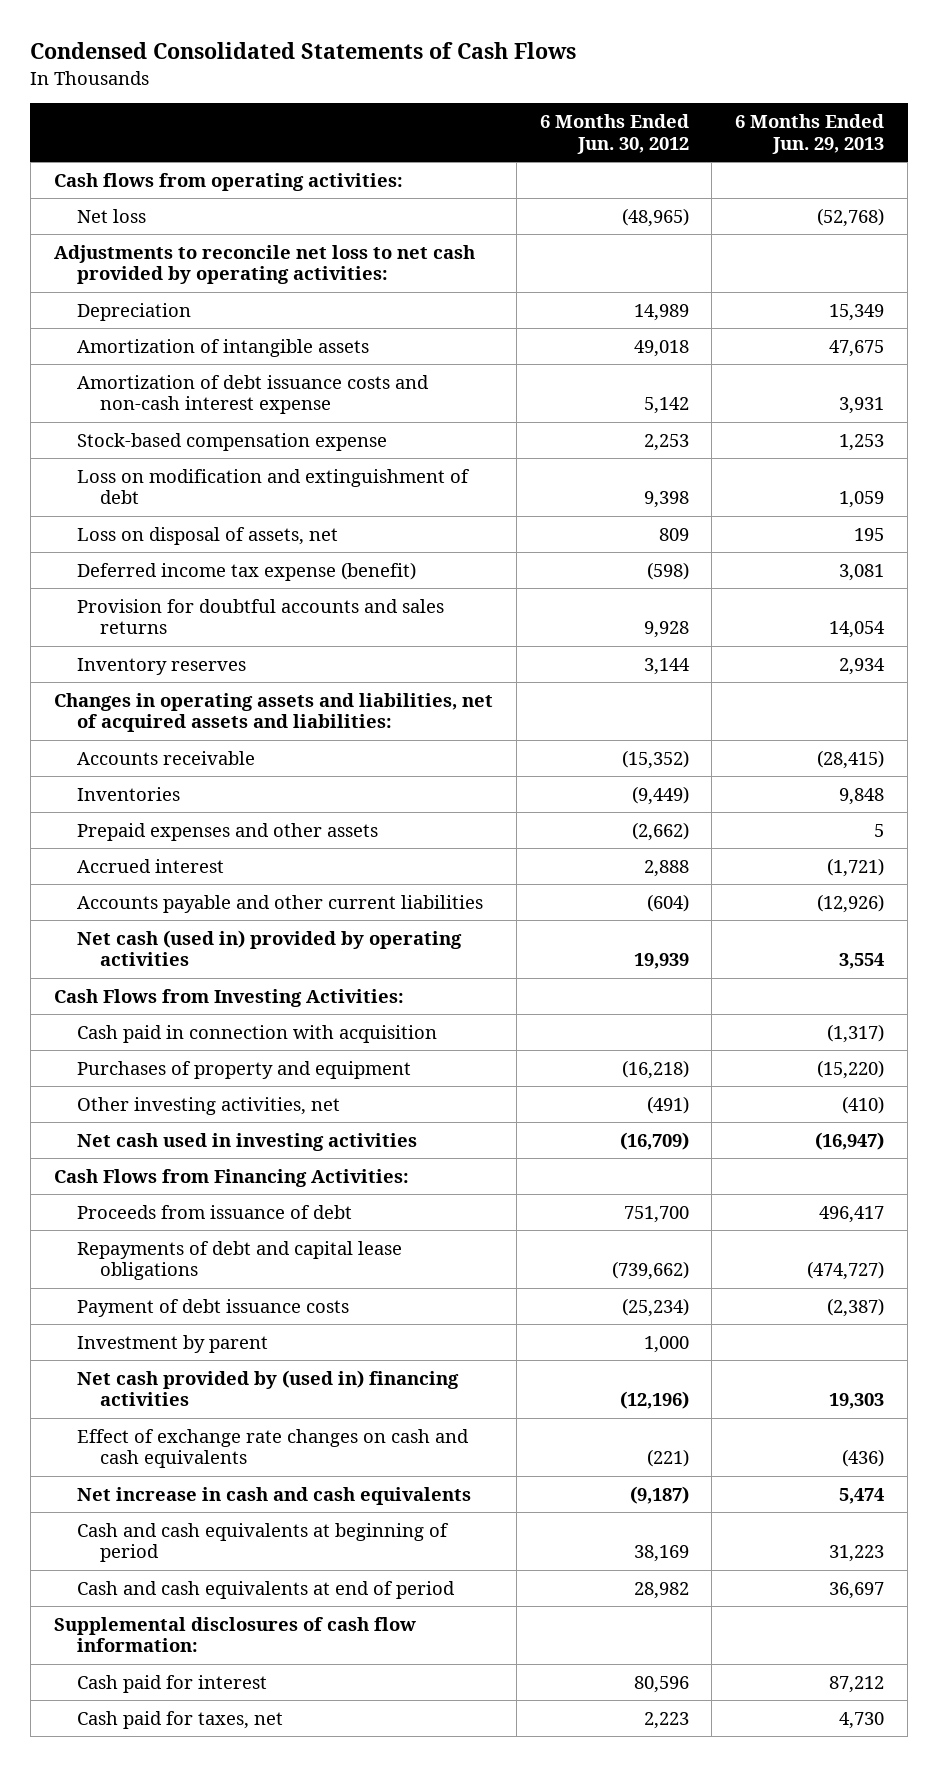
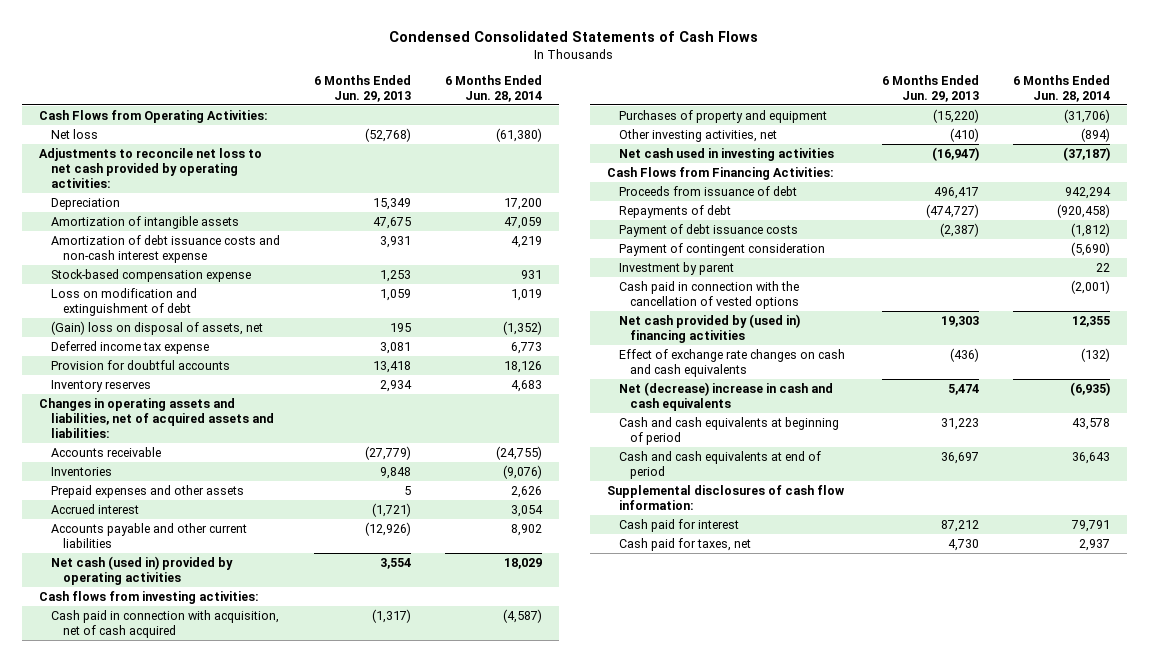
[539,114,689,154] 6 Months Ended Jun. 30, 2012 -> none
none -> [444,74,542,102] 6 Months Ended Jun. 28, 2014
[53,172,403,191] Cash flows from operating activities: -> [39,109,269,123] Cash Flows from Operating Activities:
[76,526,338,545] Loss on disposal of assets, net -> [50,320,263,335] (Gain) loss on disposal of assets, net
[76,561,416,581] Deferred income tax expense (benefit) -> [50,340,209,354] Deferred income tax expense
[76,598,444,635] Provision for doubtful accounts and sales returns -> [50,359,230,370] Provision for doubtful accounts
[829,621,886,639] 14,054 -> [372,360,411,373] 13,418
[817,749,885,769] (28,415) -> [364,445,411,460] (27,779)
[53,988,404,1007] Cash Flows from Investing Activities: -> [39,590,260,604] Cash flows from investing activities:
[76,1024,437,1043] Cash paid in connection with acquisition -> [50,609,279,638] Cash paid in connection with acquisition, net of cash acquired
[76,1240,402,1281] Repayments of debt and capital lease obligations -> [618,204,731,218] Repayments of debt
none -> [618,242,825,256] Payment of contingent consideration
none -> [618,280,800,309] Cash paid in connection with the cancellation of vested options
[76,1486,471,1505] Net increase in cash and cash equivalents -> [618,381,833,411] Net (decrease) increase in cash and cash equivalents

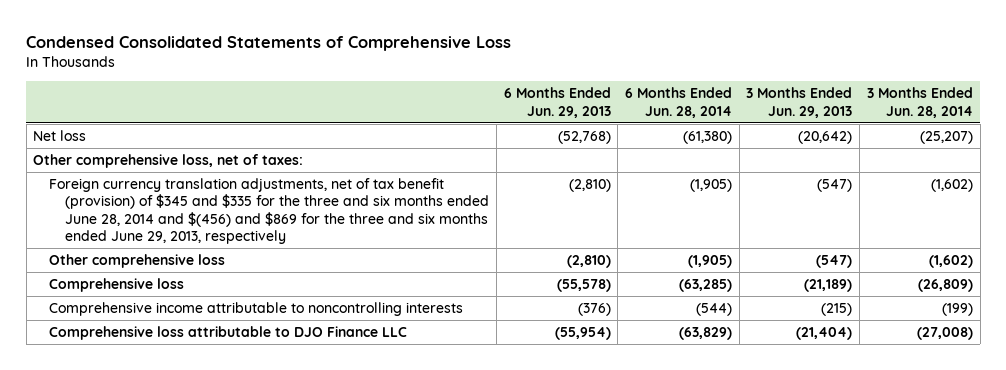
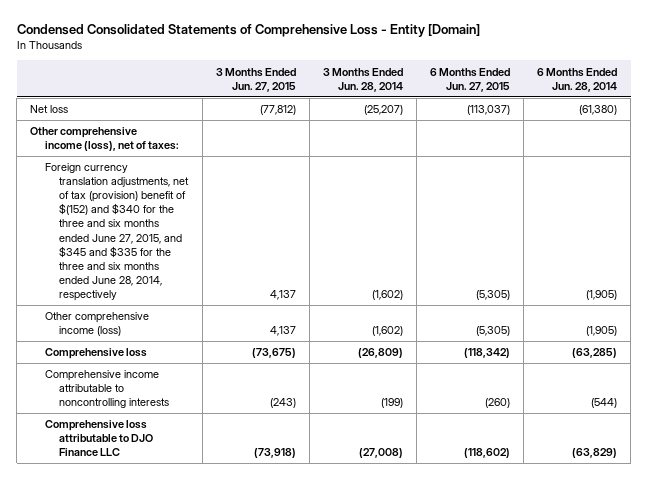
[26,36,512,52] Condensed Consolidated Statements of Comprehensive Loss -> [16,24,480,38] Condensed Consolidated Statements of Comprehensive Loss - Entity [Domain]
[503,87,611,118] 6 Months Ended Jun. 29, 2013 -> none
[746,87,853,118] 3 Months Ended Jun. 29, 2013 -> none
none -> [215,67,296,92] 3 Months Ended Jun. 27, 2015
none -> [429,67,510,92] 6 Months Ended Jun. 27, 2015
[33,153,304,168] Other comprehensive loss, net of taxes: -> [30,127,179,152] Other comprehensive income (loss), net of taxes:
[49,177,490,245] Foreign currency translation adjustments, net of tax benefit (provision) of $345 and $335 for the three and six months ended June 28, 2014 and $(456) and $869 for the three and six months ended June 29, 2013, respectively -> [44,163,190,301] Foreign currency translation adjustments, net of tax (provision) benefit of $(152) and $340 for the three and six months ended June 27, 2015, and $345 and $335 for the three and six months ended June 28, 2014, respectively
[49,253,226,268] Other comprehensive loss -> [44,312,149,337] Other comprehensive income (loss)

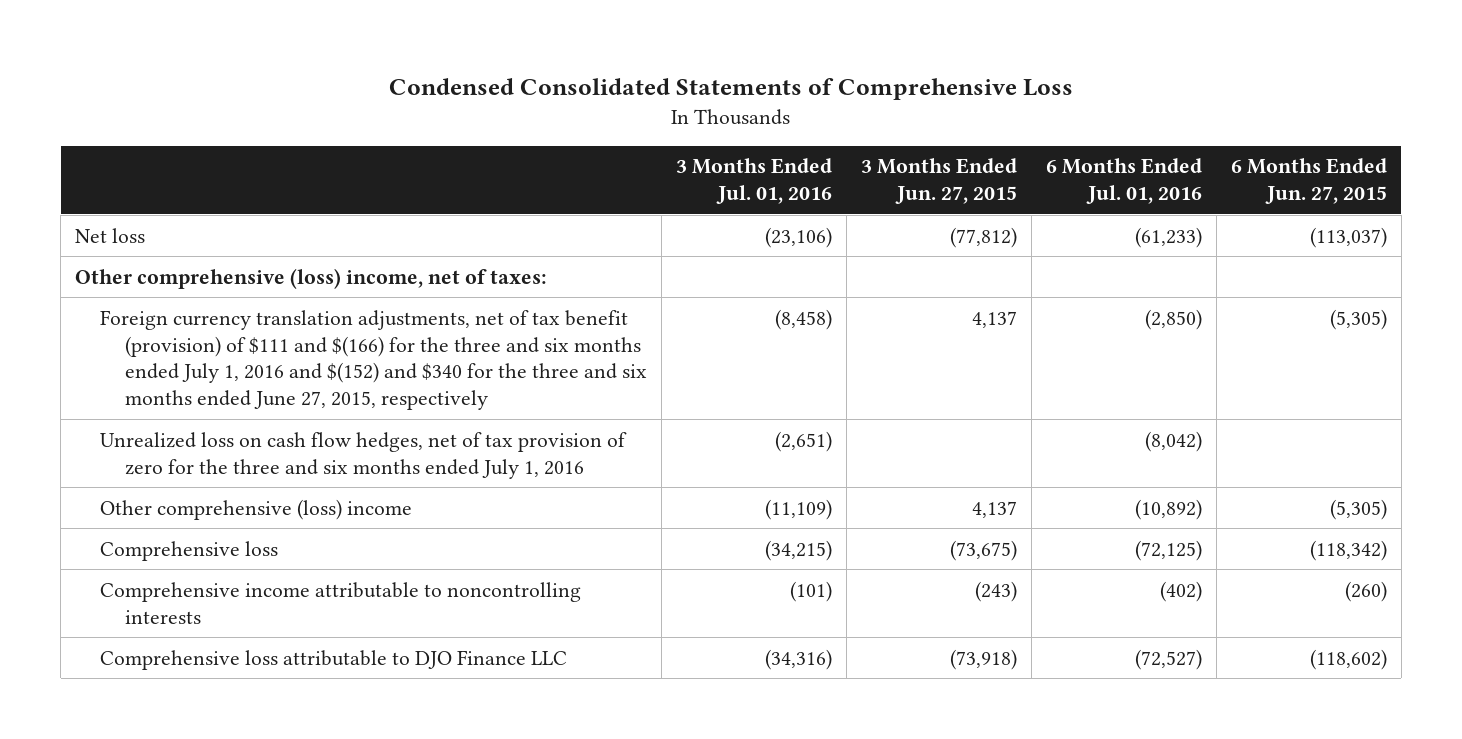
[16,24,480,38] Condensed Consolidated Statements of Comprehensive Loss - Entity [Domain] -> [389,77,1074,100] Condensed Consolidated Statements of Comprehensive Loss
[322,67,403,92] 3 Months Ended Jun. 28, 2014 -> none
[537,67,618,92] 6 Months Ended Jun. 28, 2014 -> none
none -> [675,158,832,205] 3 Months Ended Jul. 01, 2016
none -> [1045,158,1202,205] 6 Months Ended Jul. 01, 2016
[30,127,179,152] Other comprehensive income (loss), net of taxes: -> [75,267,548,289] Other comprehensive (loss) income, net of taxes:
[44,163,190,301] Foreign currency translation adjustments, net of tax (provision) benefit of $(152) and $340 for the three and six months ended June 27, 2015, and $345 and $335 for the three and six months ended June 28, 2014, respectively -> [100,309,647,411] Foreign currency translation adjustments, net of tax benefit (provision) of $111 and $(166) for the three and six months ended July 1, 2016 and $(152) and $340 for the three and six months ended June 27, 2015, respectively
none -> [100,431,628,479] Unrealized loss on cash flow hedges, net of tax provision of zero for the three and six months ended July 1, 2016
[44,312,149,337] Other comprehensive income (loss) -> [100,498,413,520] Other comprehensive (loss) income

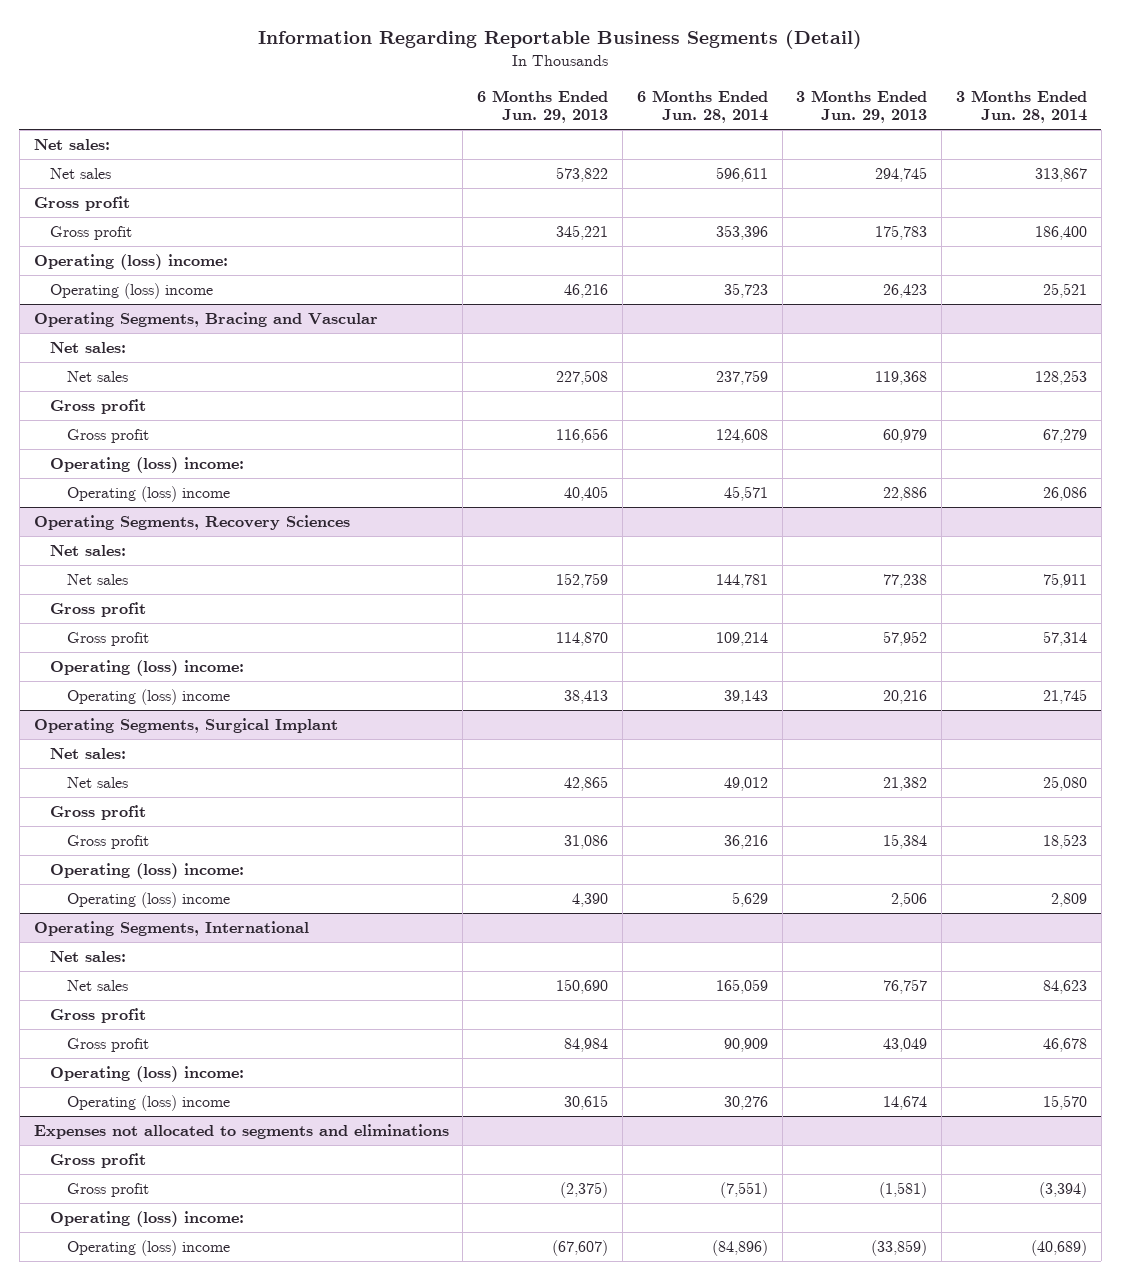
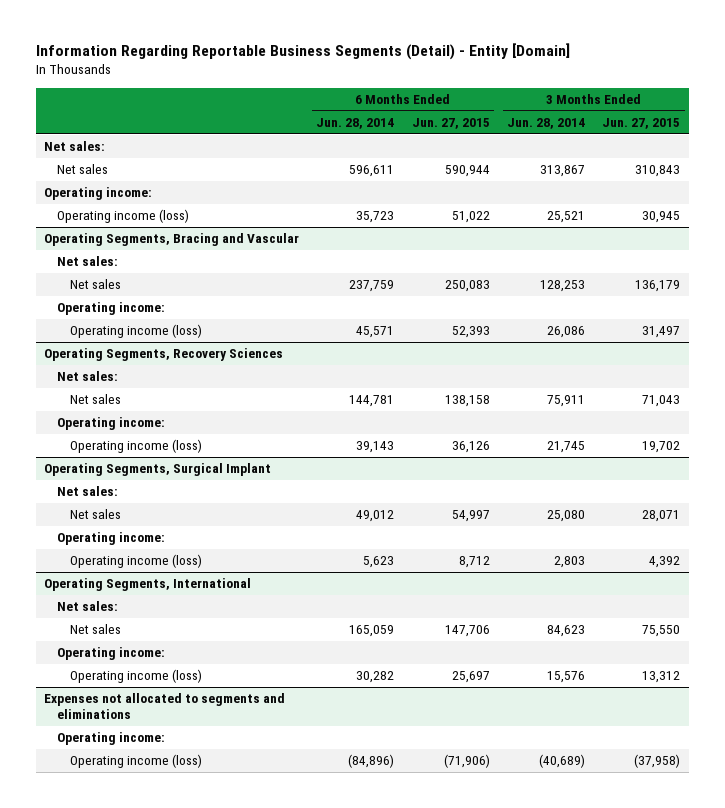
[258,30,863,50] Information Regarding Reportable Business Segments (Detail) -> [35,43,570,61] Information Regarding Reportable Business Segments (Detail) - Entity [Domain]
[477,89,609,123] 6 Months Ended Jun. 29, 2013 -> none
[796,89,928,123] 3 Months Ended Jun. 29, 2013 -> none
none -> [411,117,490,129] Jun. 27, 2015
none -> [602,117,681,129] Jun. 27, 2015
[33,196,130,212] Gross profit -> none
[50,226,133,241] Gross profit -> none
[33,254,228,271] Operating (loss) income: -> [44,187,153,201] Operating income:
[50,283,214,300] Operating (loss) income -> [57,209,190,224] Operating income (loss)
[50,399,147,415] Gross profit -> none
[67,429,150,444] Gross profit -> none
[50,457,245,474] Operating (loss) income: -> [57,302,166,316] Operating income:
[67,486,231,503] Operating (loss) income -> [70,324,203,339] Operating income (loss)
[50,602,147,618] Gross profit -> none
[67,632,150,647] Gross profit -> none
[50,660,245,677] Operating (loss) income: -> [57,417,166,431] Operating income:
[67,689,231,706] Operating (loss) income -> [70,439,203,454] Operating income (loss)
[50,805,147,821] Gross profit -> none
[67,835,150,850] Gross profit -> none
[50,863,245,880] Operating (loss) income: -> [57,532,166,546] Operating income:
[67,892,231,909] Operating (loss) income -> [70,554,203,569] Operating income (loss)
[731,892,768,908] 5,629 -> [363,556,395,569] 5,623
[1051,893,1088,908] 2,809 -> [554,556,586,569] 2,803
[50,1008,147,1024] Gross profit -> none
[67,1038,150,1053] Gross profit -> none
[50,1066,245,1083] Operating (loss) income: -> [57,647,166,661] Operating income:
[67,1095,231,1112] Operating (loss) income -> [70,669,203,684] Operating income (loss)
[723,1096,768,1111] 30,276 -> [356,671,395,684] 30,282
[1043,1095,1088,1111] 15,570 -> [547,671,586,684] 15,576
[50,1153,147,1169] Gross profit -> none
[67,1183,150,1198] Gross profit -> none
[50,1211,245,1228] Operating (loss) income: -> [57,732,166,746] Operating income:
[67,1240,231,1257] Operating (loss) income -> [70,754,203,769] Operating income (loss)

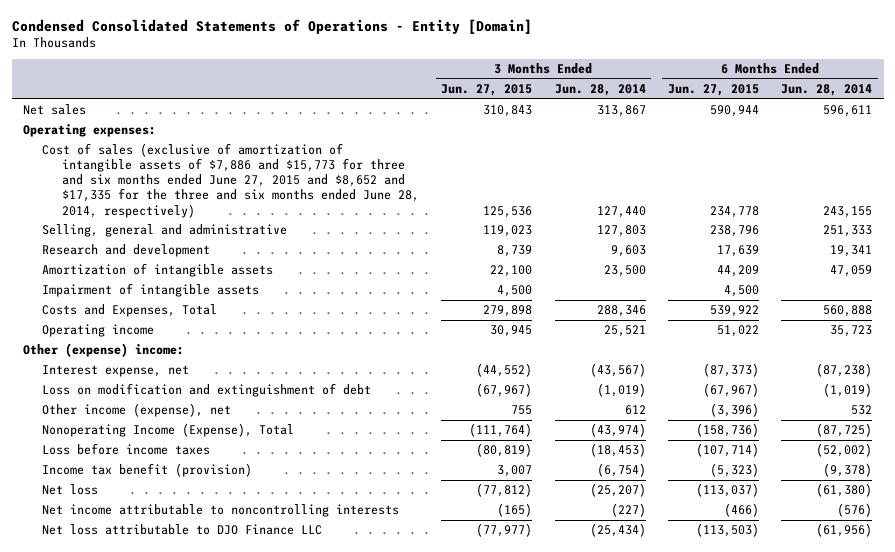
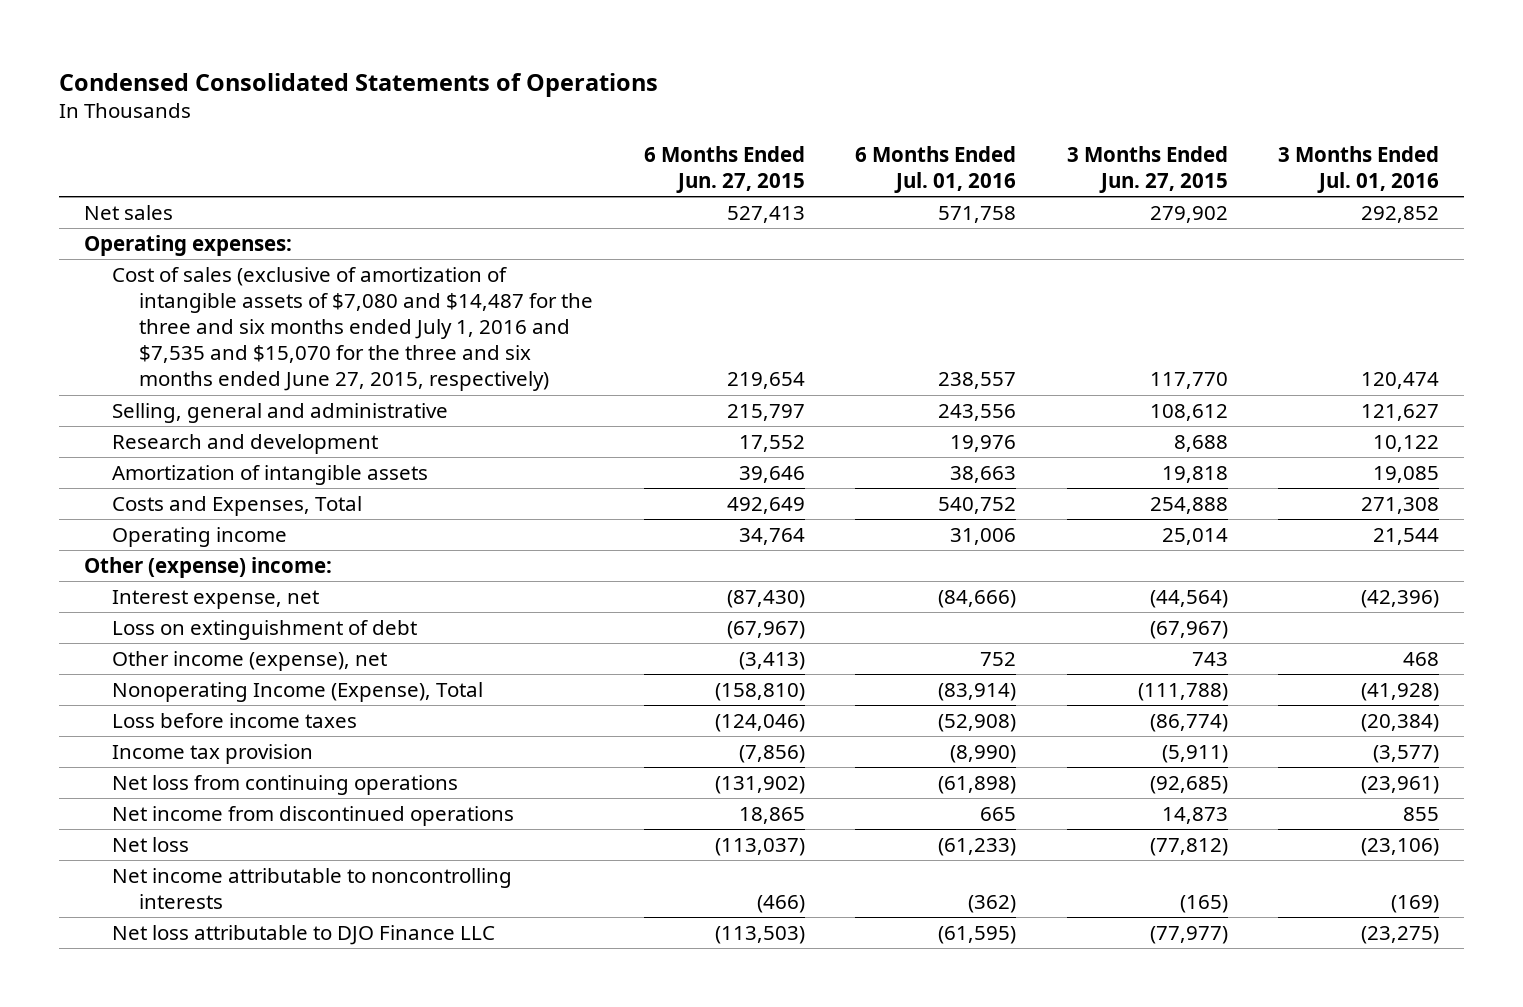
[11,18,532,34] Condensed Consolidated Statements of Operations - Entity [Domain] -> [59,72,659,97] Condensed Consolidated Statements of Operations
[554,84,646,97] Jun. 28, 2014 -> none
[781,84,873,97] Jun. 28, 2014 -> none
none -> [855,145,1017,193] 6 Months Ended Jul. 01, 2016
none -> [1277,145,1439,193] 3 Months Ended Jul. 01, 2016
[483,105,533,118] 310,843 -> [1149,205,1228,223] 279,902
[709,105,759,118] 590,944 -> [726,205,805,223] 527,413
[42,283,260,298] Impairment of intangible assets -> none
[42,143,419,218] Cost of sales (exclusive of amortization of intangible assets of $7,886 and $15,773 for three and six months ended June 27, 2015 and $8,652 and $17,335 for the three and six months ended June 28, 2014, respectively) -> [111,266,594,392] Cost of sales (exclusive of amortization of intangible assets of $7,080 and $14,487 for the three and six months ended July 1, 2016 and $7,535 and $15,070 for the three and six months ended June 27, 2015, respectively)
[483,205,533,218] 125,536 -> [1149,372,1228,390] 117,770
[709,205,759,218] 234,778 -> [726,372,805,390] 219,654
[483,225,533,238] 119,023 -> [1149,403,1228,421] 108,612
[709,225,759,238] 238,796 -> [726,403,805,421] 215,797
[497,245,533,258] 8,739 -> [1173,434,1228,452] 8,688
[716,245,759,258] 17,639 -> [738,434,805,452] 17,552
[490,265,533,278] 22,100 -> [1161,465,1228,483] 19,818
[716,265,759,278] 44,209 -> [738,465,805,483] 39,646
[483,305,533,318] 279,898 -> [1149,496,1228,514] 254,888
[709,305,759,318] 539,922 -> [726,496,805,514] 492,649
[490,325,533,338] 30,945 -> [1161,527,1228,545] 25,014
[716,325,759,338] 51,022 -> [738,527,805,545] 34,764
[476,363,533,378] (44,552) -> [1149,589,1228,608] (44,564)
[702,363,759,378] (87,373) -> [726,589,805,608] (87,430)
[42,383,372,398] Loss on modification and extinguishment of debt -> [111,619,417,640] Loss on extinguishment of debt
[511,405,533,416] 755 -> [1191,651,1228,666] 743
[709,403,759,418] (3,396) -> [738,651,805,670] (3,413)
[469,423,533,438] (111,764) -> [1137,682,1228,701] (111,788)
[695,423,759,438] (158,736) -> [714,682,805,701] (158,810)
[476,443,533,458] (80,819) -> [1149,713,1228,732] (86,774)
[695,443,759,458] (107,714) -> [714,713,805,732] (124,046)
[42,463,253,478] Income tax benefit (provision) -> [111,743,313,764] Income tax provision
[497,465,533,478] 3,007 -> [1161,744,1228,763] (5,911)
[709,463,759,478] (5,323) -> [738,744,805,763] (7,856)
none -> [111,774,458,795] Net loss from continuing operations
none -> [111,805,514,826] Net income from discontinued operations

